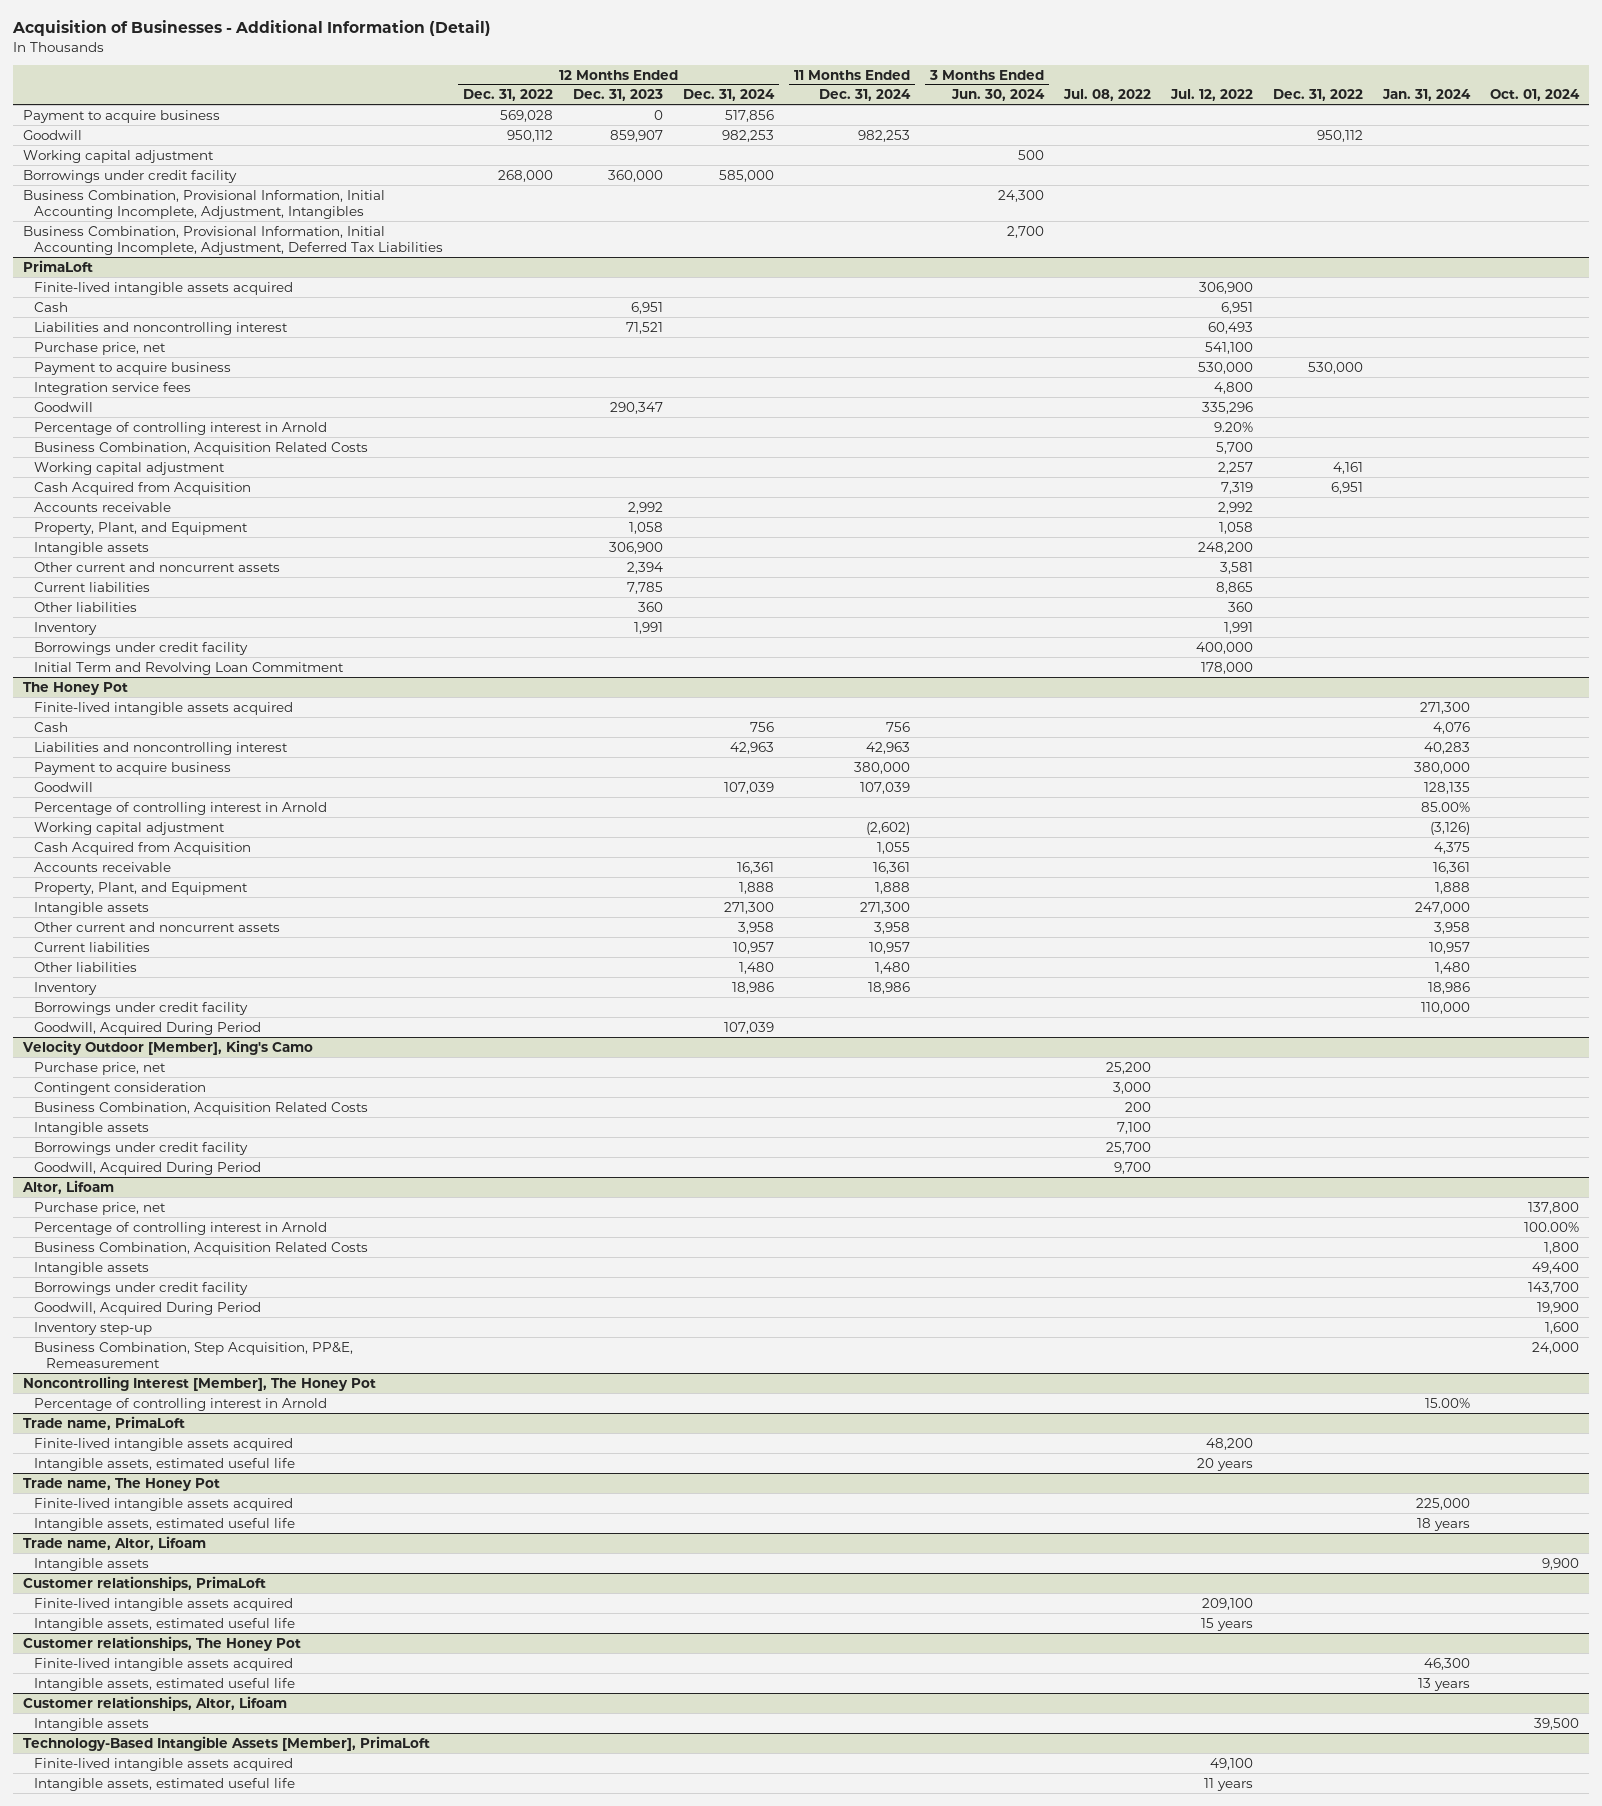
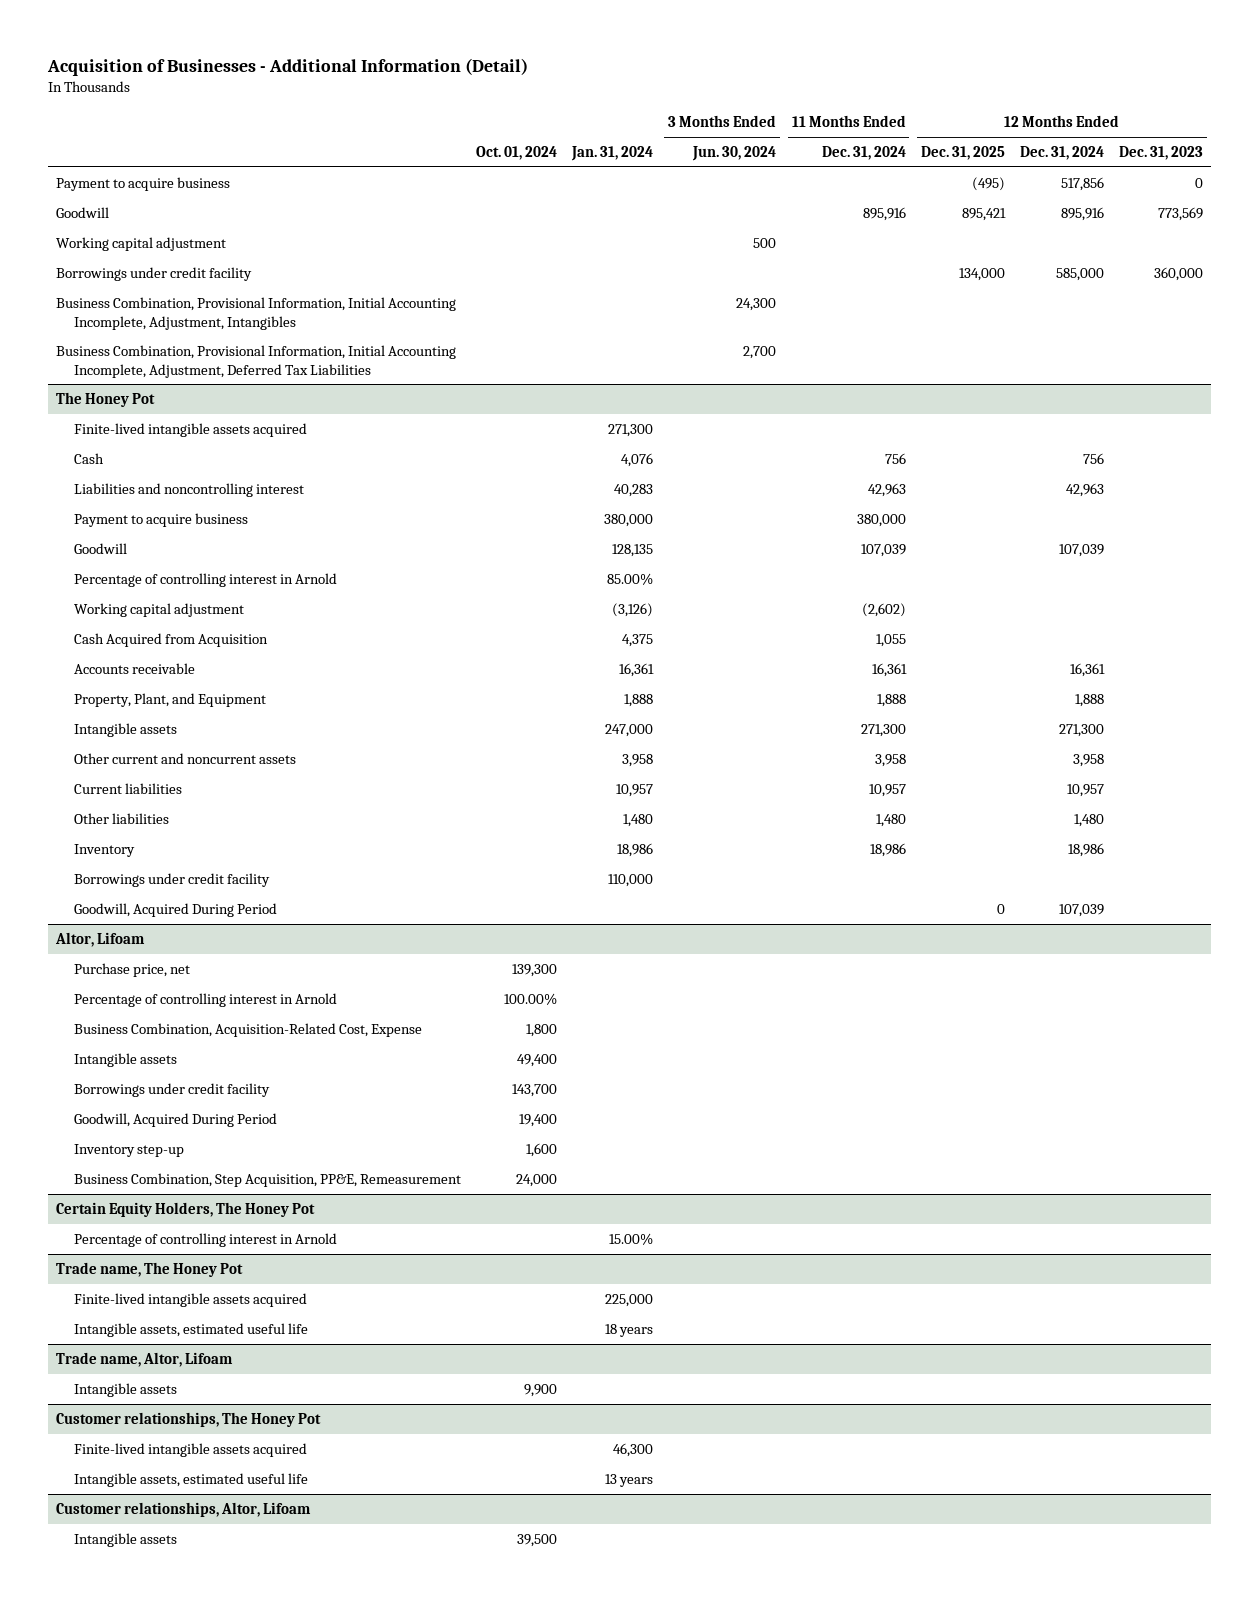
[463,89,554,102] Dec. 31, 2022 -> none
[1063,89,1152,102] Jul. 08, 2022 -> none
[1170,89,1254,102] Jul. 12, 2022 -> none
[1273,89,1364,102] Dec. 31, 2022 -> none
none -> [920,146,1005,161] Dec. 31, 2025
[610,129,664,142] 859,907 -> [1158,206,1204,221] 773,569
[722,129,775,142] 982,253 -> [1060,206,1104,221] 895,916
[858,129,911,142] 982,253 -> [862,206,906,221] 895,916
[22,259,93,272] PrimaLoft -> none
[34,281,294,295] Finite-lived intangible assets acquired -> none
[34,301,69,312] Cash -> none
[34,321,289,335] Liabilities and noncontrolling interest -> none
[34,341,167,355] Purchase price, net -> none
[34,361,232,375] Payment to acquire business -> none
[34,381,192,395] Integration service fees -> none
[34,401,94,412] Goodwill -> none
[34,421,328,435] Percentage of controlling interest in Arnold -> none
[34,441,369,455] Business Combination, Acquisition Related Costs -> none
[34,461,226,475] Working capital adjustment -> none
[34,481,252,495] Cash Acquired from Acquisition -> none
[34,501,172,512] Accounts receivable -> none
[34,521,249,535] Property, Plant, and Equipment -> none
[34,541,150,555] Intangible assets -> none
[34,561,281,572] Other current and noncurrent assets -> none
[34,581,151,592] Current liabilities -> none
[34,601,138,612] Other liabilities -> none
[34,621,98,635] Inventory -> none
[34,641,249,655] Borrowings under credit facility -> none
[34,661,345,675] Initial Term and Revolving Loan Commitment -> none
[21,1039,313,1055] Velocity Outdoor [Member], King's Camo -> none
[34,1061,167,1075] Purchase price, net -> none
[34,1081,207,1095] Contingent consideration -> none
[34,1101,369,1115] Business Combination, Acquisition Related Costs -> none
[34,1121,150,1135] Intangible assets -> none
[34,1141,249,1155] Borrowings under credit facility -> none
[34,1161,262,1175] Goodwill, Acquired During Period -> none
[1527,1201,1579,1214] 137,800 -> [511,963,557,977] 139,300
[34,1241,369,1255] Business Combination, Acquisition Related Costs -> [73,1022,422,1037] Business Combination, Acquisition-Related Cost, Expense
[1536,1301,1579,1314] 19,900 -> [518,1113,557,1127] 19,400
[22,1375,376,1391] Noncontrolling Interest [Member], The Honey Pot -> [55,1201,315,1217] Certain Equity Holders, The Honey Pot
[22,1415,185,1430] Trade name, PrimaLoft -> none
[34,1437,294,1451] Finite-lived intangible assets acquired -> none
[34,1457,296,1471] Intangible assets, estimated useful life -> none
[22,1575,266,1591] Customer relationships, PrimaLoft -> none
[34,1597,294,1611] Finite-lived intangible assets acquired -> none
[34,1617,296,1631] Intangible assets, estimated useful life -> none
[22,1735,430,1751] Technology-Based Intangible Assets [Member], PrimaLoft -> none
[34,1757,294,1771] Finite-lived intangible assets acquired -> none
[34,1777,296,1791] Intangible assets, estimated useful life -> none

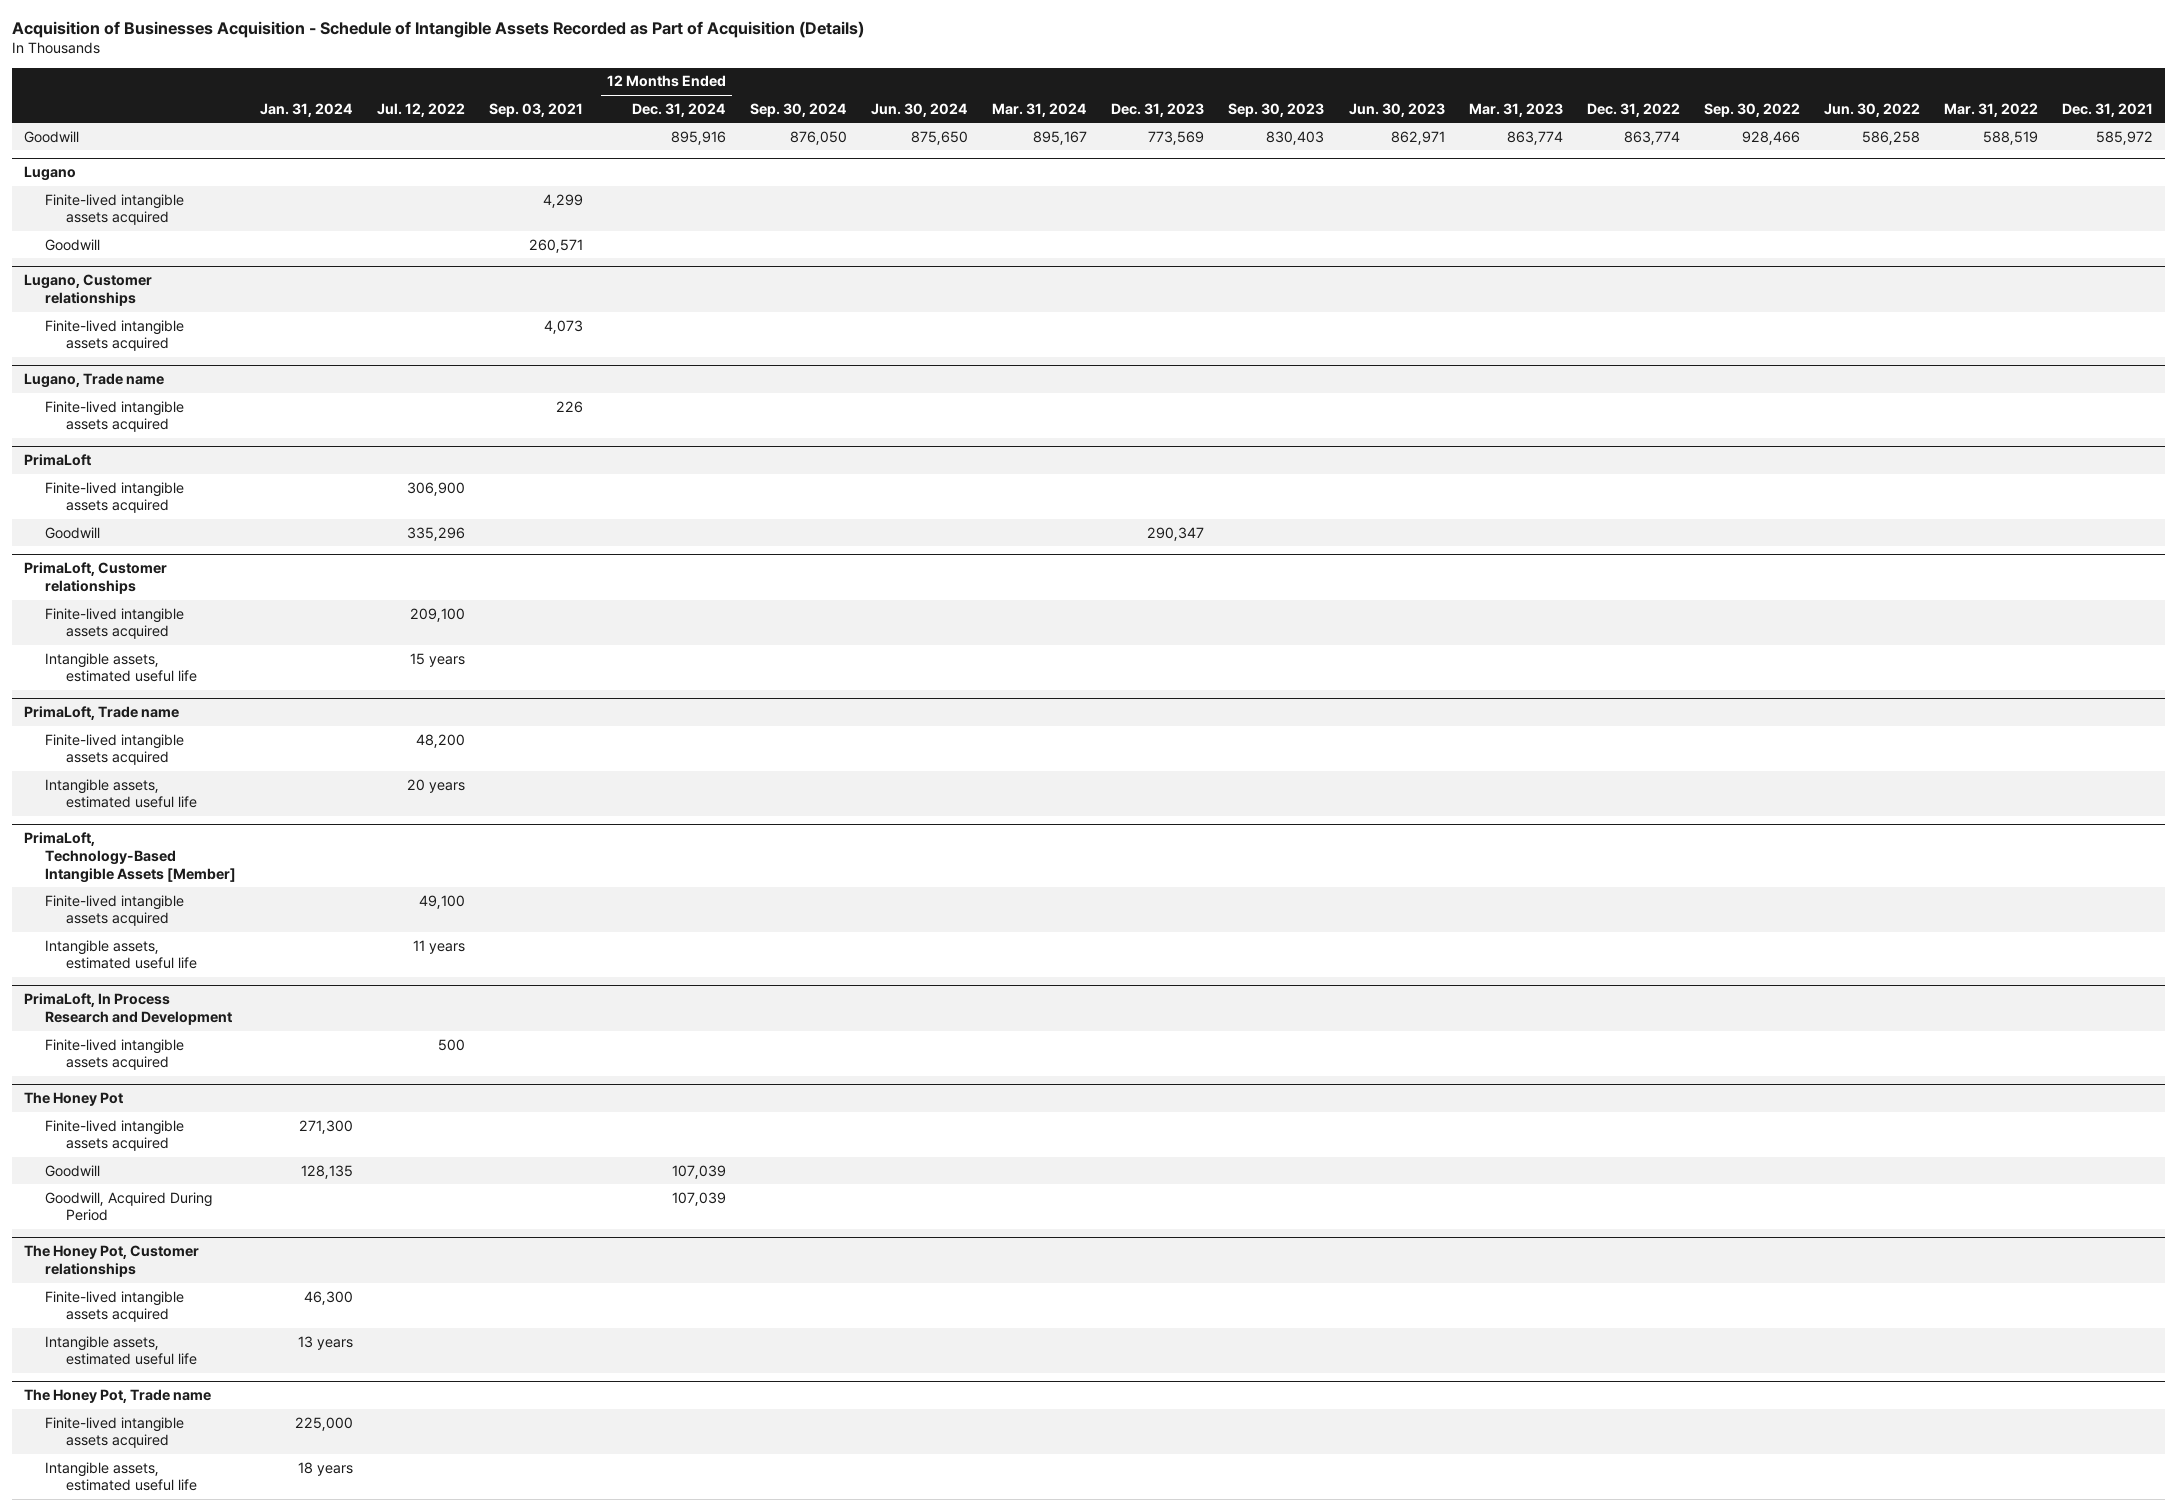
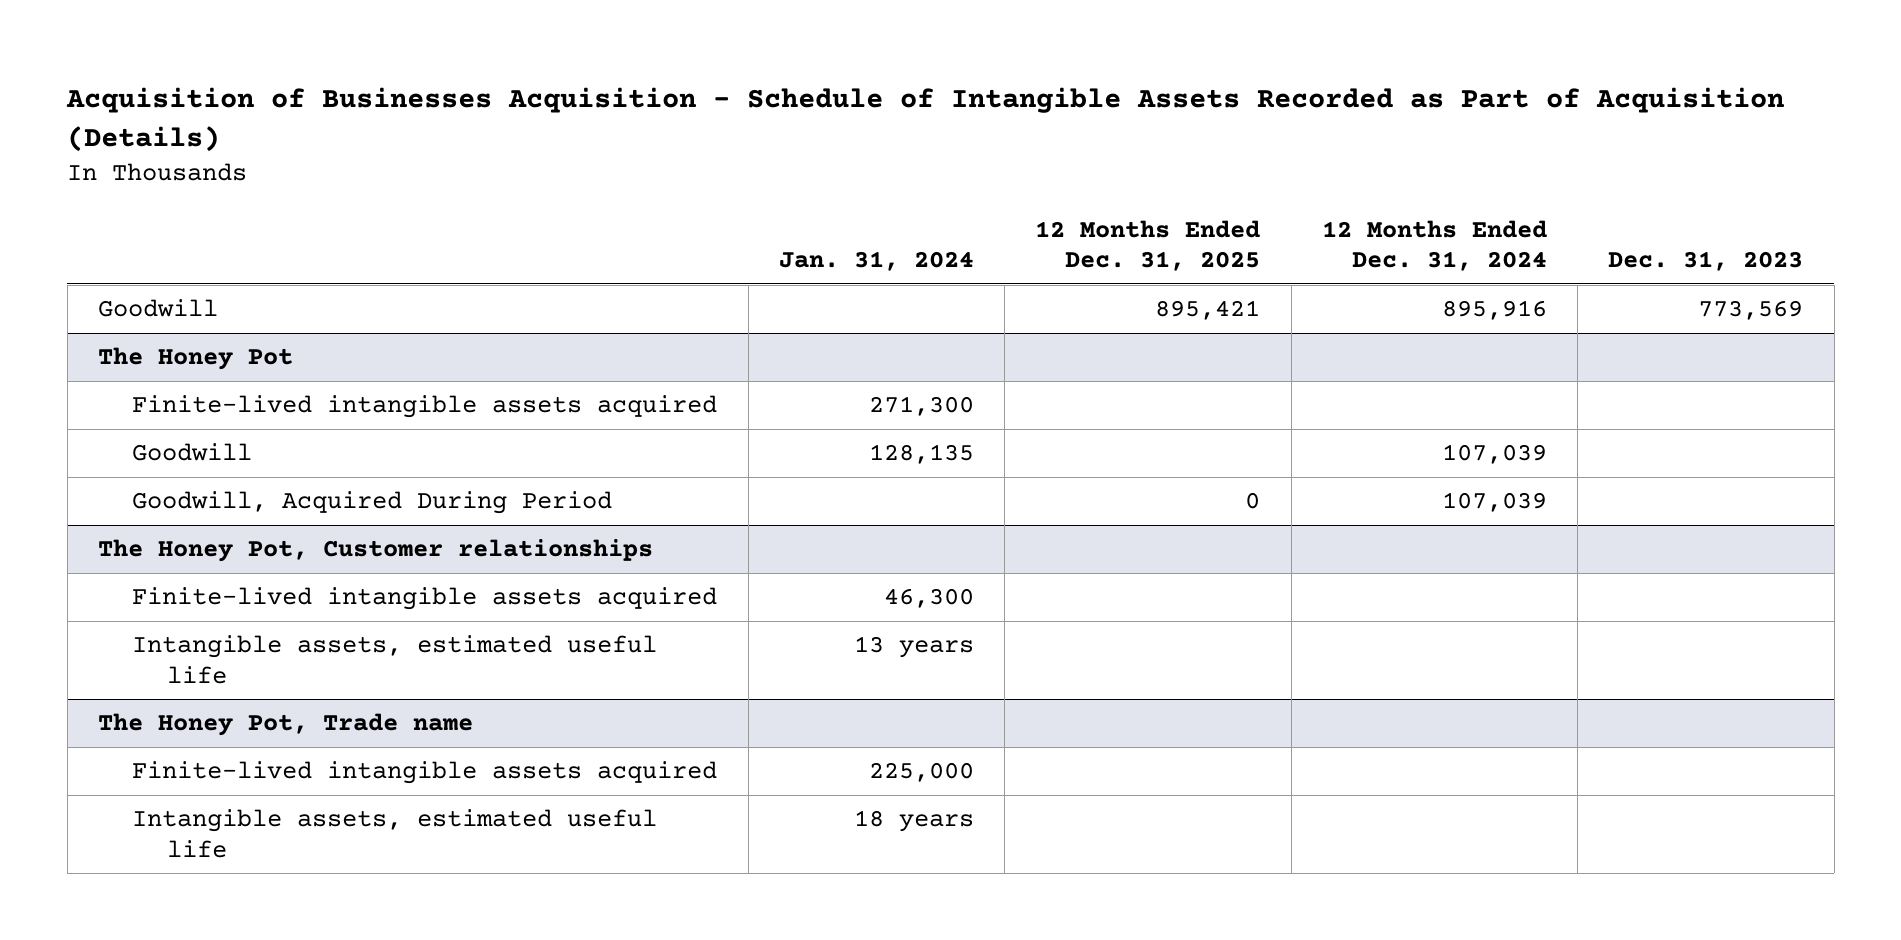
[376,102,465,117] Jul. 12, 2022 -> none
[489,102,584,117] Sep. 03, 2021 -> none
[750,102,848,117] Sep. 30, 2024 -> none
[871,102,969,117] Jun. 30, 2024 -> none
[992,102,1088,117] Mar. 31, 2024 -> none
[1228,102,1325,117] Sep. 30, 2023 -> none
[1348,102,1445,117] Jun. 30, 2023 -> none
[1468,102,1563,117] Mar. 31, 2023 -> none
[1586,102,1680,117] Dec. 31, 2022 -> none
[1703,102,1800,117] Sep. 30, 2022 -> none
[1823,102,1920,117] Jun. 30, 2022 -> none
[1943,102,2038,117] Mar. 31, 2022 -> none
[2062,102,2154,117] Dec. 31, 2021 -> none
none -> [1035,220,1261,272] 12 Months Ended Dec. 31, 2025
[24,166,77,182] Lugano -> none
[44,193,184,226] Finite-lived intangible assets acquired -> none
[44,238,100,251] Goodwill -> none
[24,274,153,307] Lugano, Customer relationships -> none
[44,319,184,352] Finite-lived intangible assets acquired -> none
[24,373,165,389] Lugano, Trade name -> none
[44,400,184,433] Finite-lived intangible assets acquired -> none
[24,454,92,467] PrimaLoft -> none
[44,481,184,514] Finite-lived intangible assets acquired -> none
[44,526,100,539] Goodwill -> none
[24,562,168,595] PrimaLoft, Customer relationships -> none
[44,607,184,640] Finite-lived intangible assets acquired -> none
[44,652,197,683] Intangible assets, estimated useful life -> none
[24,706,180,721] PrimaLoft, Trade name -> none
[44,733,184,766] Finite-lived intangible assets acquired -> none
[44,778,197,809] Intangible assets, estimated useful life -> none
[24,832,236,883] PrimaLoft, Technology-Based Intangible Assets [Member] -> none
[44,894,184,927] Finite-lived intangible assets acquired -> none
[44,939,197,970] Intangible assets, estimated useful life -> none
[24,993,232,1026] PrimaLoft, In Process Research and Development -> none
[44,1038,184,1071] Finite-lived intangible assets acquired -> none

